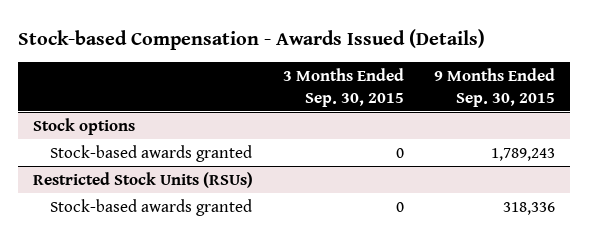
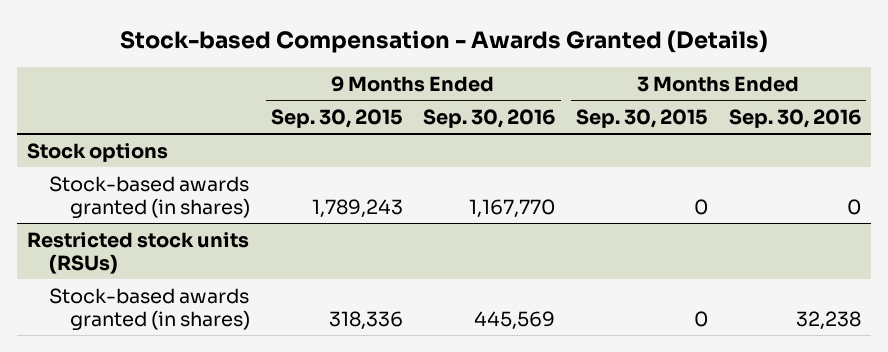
[18,28,486,50] Stock-based Compensation - Awards Issued (Details) -> [120,29,769,53] Stock-based Compensation - Awards Granted (Details)
none -> [423,109,556,129] Sep. 30, 2016
none -> [728,109,861,129] Sep. 30, 2016
[49,144,252,162] Stock-based awards granted -> [48,175,251,219] Stock-based awards granted (in shares)
[33,171,254,188] Restricted Stock Units (RSUs) -> [27,231,250,274] Restricted stock units (RSUs)
[49,198,252,216] Stock-based awards granted -> [48,287,251,331] Stock-based awards granted (in shares)

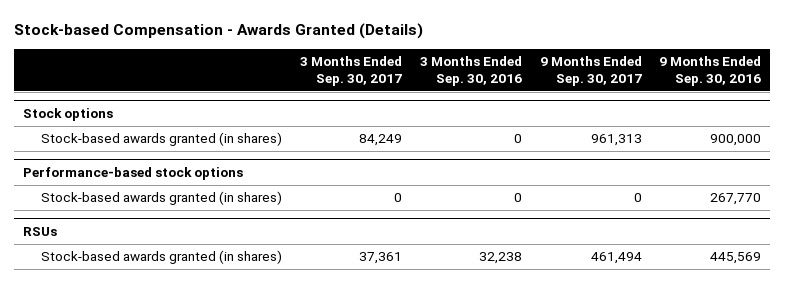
[270,109,403,129] Sep. 30, 2015 -> none
[576,109,709,129] Sep. 30, 2015 -> none
none -> [299,56,402,87] 3 Months Ended Sep. 30, 2017
none -> [539,56,642,87] 9 Months Ended Sep. 30, 2017
[469,198,556,218] 1,167,770 -> [710,134,762,147] 900,000
none -> [23,166,244,180] Performance-based stock options
none -> [40,191,282,206] Stock-based awards granted (in shares)
[27,231,250,274] Restricted stock units (RSUs) -> [23,226,58,236] RSUs

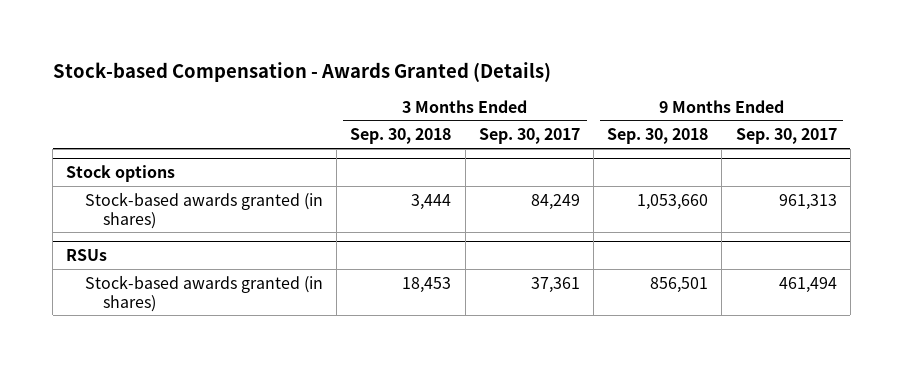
[419,56,522,87] 3 Months Ended Sep. 30, 2016 -> none
[659,56,762,87] 9 Months Ended Sep. 30, 2016 -> none
none -> [350,128,452,145] Sep. 30, 2018
none -> [607,128,709,145] Sep. 30, 2018
[23,166,244,180] Performance-based stock options -> none
[40,191,282,206] Stock-based awards granted (in shares) -> none

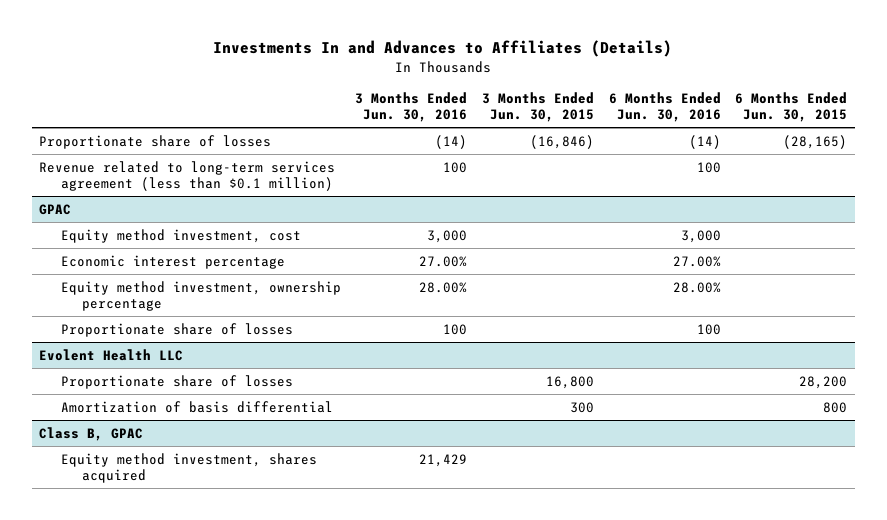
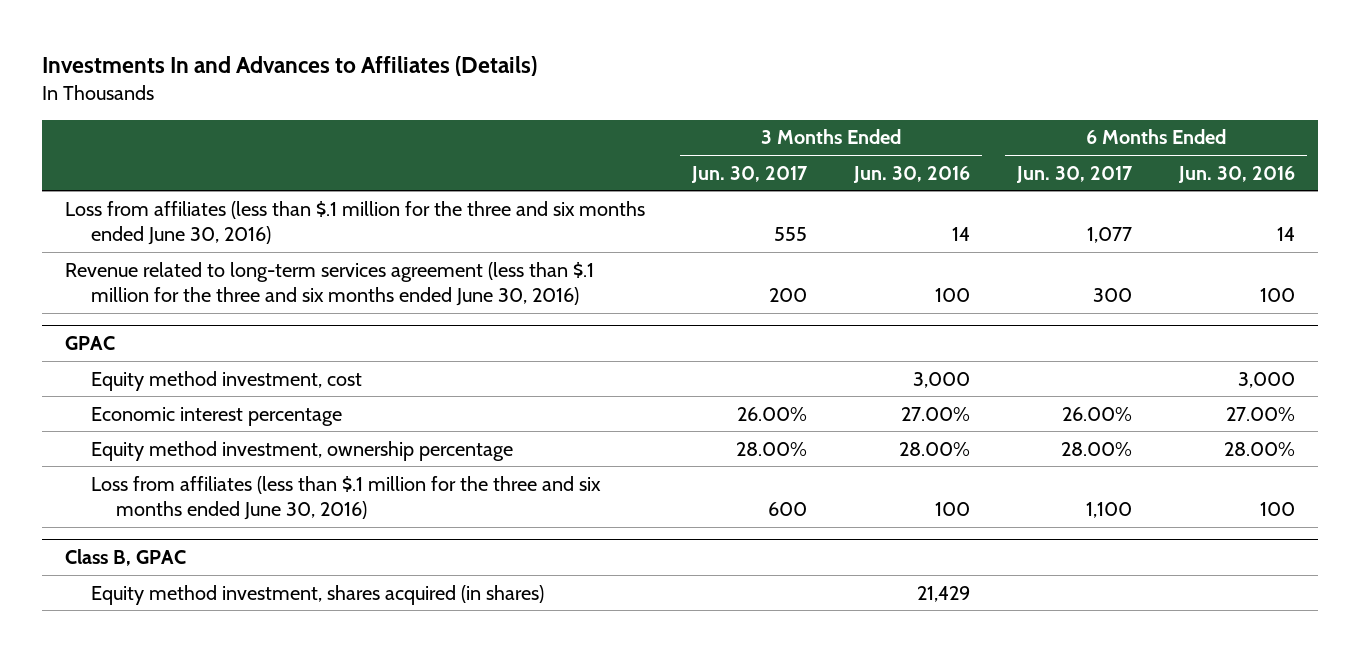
[482,92,595,123] 3 Months Ended Jun. 30, 2015 -> none
[735,92,848,123] 6 Months Ended Jun. 30, 2015 -> none
none -> [691,165,809,183] Jun. 30, 2017
none -> [1016,165,1134,183] Jun. 30, 2017
[39,134,272,149] Proportionate share of losses -> none
none -> [65,200,646,246] Loss from affiliates (less than $.1 million for the three and six months ended June 30, 2016)
[39,160,336,191] Revenue related to long-term services agreement (less than $0.1 million) -> [65,261,595,307] Revenue related to long-term services agreement (less than $.1 million for the three and six months ended June 30, 2016)
[39,348,184,361] Evolent Health LLC -> none
[60,374,293,389] Proportionate share of losses -> none
[60,400,333,413] Amortization of basis differential -> none
[60,322,293,337] Proportionate share of losses -> [90,475,601,521] Loss from affiliates (less than $.1 million for the three and six months ended June 30, 2016)
[60,452,317,483] Equity method investment, shares acquired -> [90,584,544,605] Equity method investment, shares acquired (in shares)

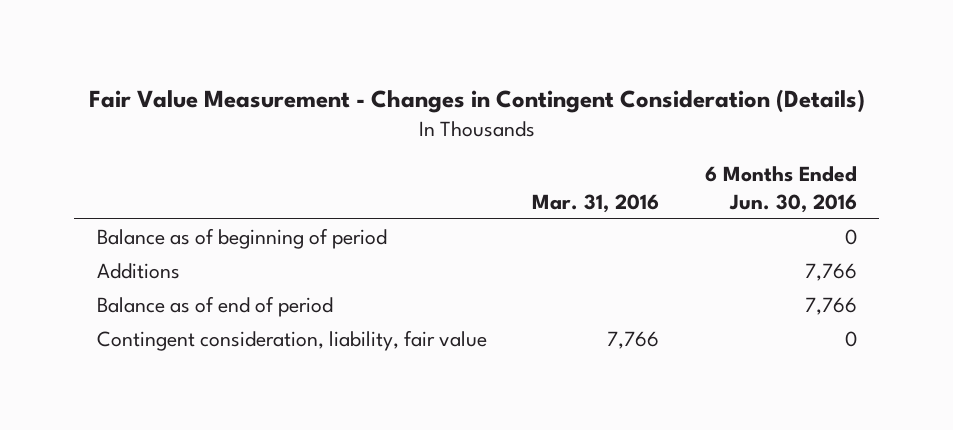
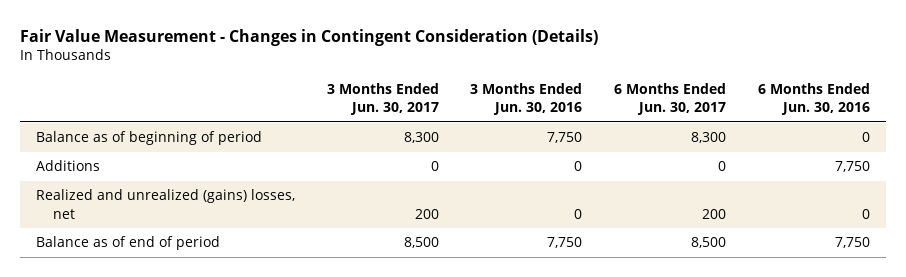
[532,193,660,213] Mar. 31, 2016 -> none
none -> [326,82,439,116] 3 Months Ended Jun. 30, 2017
none -> [470,82,583,116] 3 Months Ended Jun. 30, 2016
none -> [614,82,727,116] 6 Months Ended Jun. 30, 2017
[96,329,487,351] Contingent consideration, liability, fair value -> none
[804,262,857,281] 7,766 -> [835,161,871,173] 7,750
none -> [35,189,295,219] Realized and unrealized (gains) losses, net
[804,296,857,315] 7,766 -> [835,237,871,249] 7,750

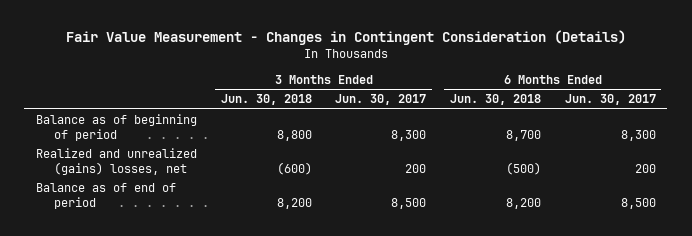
[470,82,583,116] 3 Months Ended Jun. 30, 2016 -> none
[758,82,871,116] 6 Months Ended Jun. 30, 2016 -> none
none -> [220,94,312,106] Jun. 30, 2018
none -> [449,94,541,106] Jun. 30, 2018
[35,160,100,172] Additions -> none

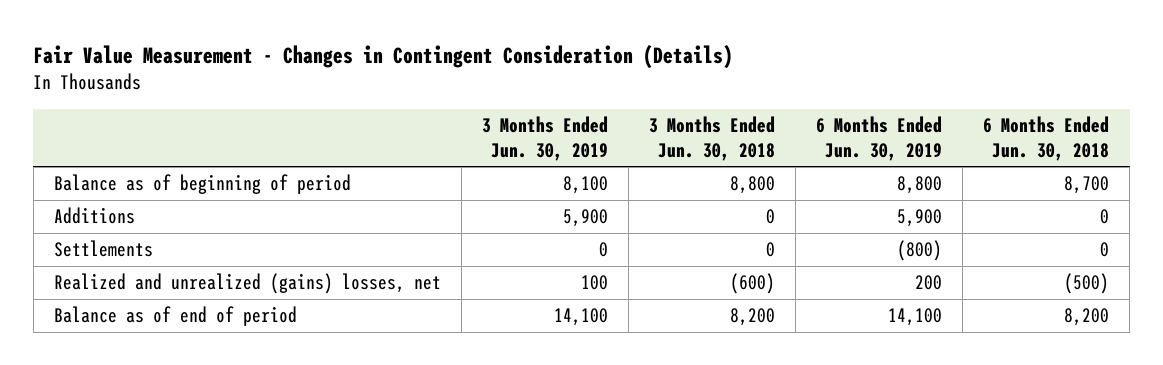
[335,94,427,106] Jun. 30, 2017 -> none
[564,94,656,106] Jun. 30, 2017 -> none
none -> [481,115,608,161] 3 Months Ended Jun. 30, 2019
none -> [816,115,943,161] 6 Months Ended Jun. 30, 2019
none -> [53,207,135,225] Additions
none -> [53,240,153,258] Settlements

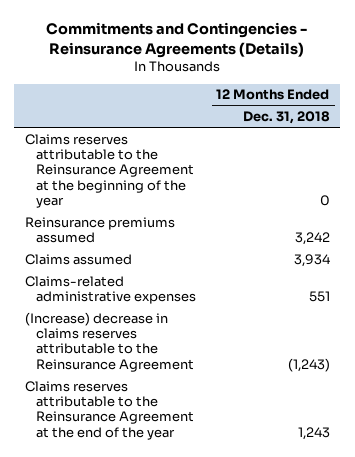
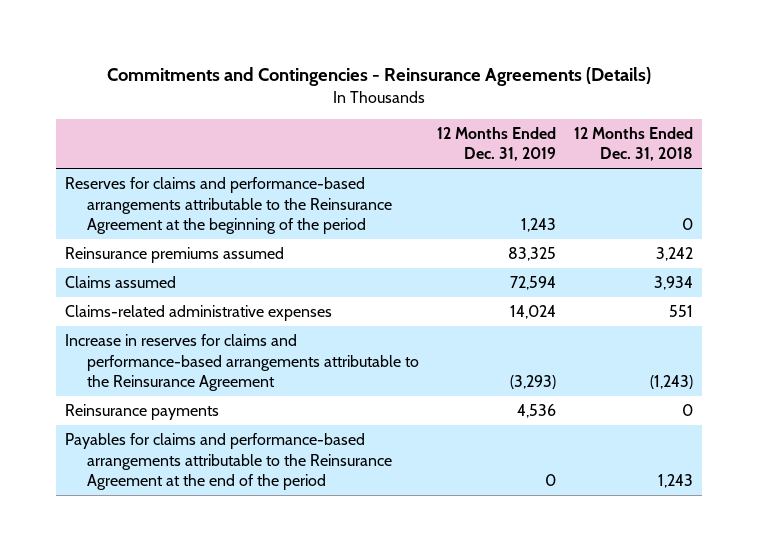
none -> [436,126,556,162] 12 Months Ended Dec. 31, 2019
[24,133,194,209] Claims reserves attributable to the Reinsurance Agreement at the beginning of the year -> [64,177,392,235] Reserves for claims and performance-based arrangements attributable to the Reinsurance Agreement at the beginning of the period
[24,311,194,372] (Increase) decrease in claims reserves attributable to the Reinsurance Agreement -> [64,334,419,392] Increase in reserves for claims and performance-based arrangements attributable to the Reinsurance Agreement
none -> [64,404,219,421] Reinsurance payments
[24,380,194,440] Claims reserves attributable to the Reinsurance Agreement at the end of the year -> [64,433,392,491] Payables for claims and performance-based arrangements attributable to the Reinsurance Agreement at the end of the period

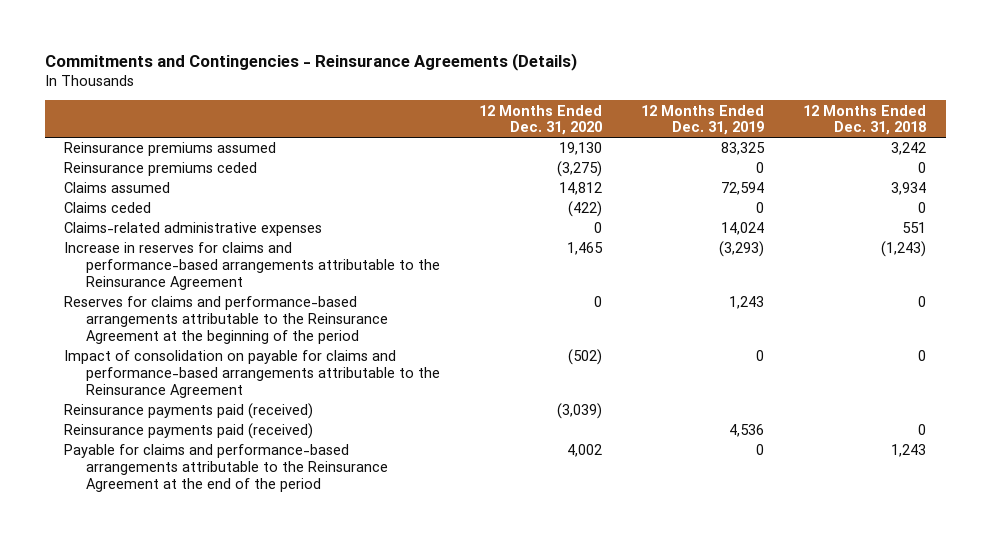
none -> [479,104,603,136] 12 Months Ended Dec. 31, 2020
none -> [64,162,258,177] Reinsurance premiums ceded
none -> [64,202,152,214] Claims ceded
[64,177,392,235] Reserves for claims and performance-based arrangements attributable to the Reinsurance Agreement at the beginning of the period -> [64,296,388,344] Reserves for claims and performance-based arrangements attributable to the Reinsurance Agreement at the beginning of the period
none -> [64,350,440,398] Impact of consolidation on payable for claims and performance-based arrangements attributable to the Reinsurance Agreement
none -> [64,403,314,420] Reinsurance payments paid (received)
[64,404,219,421] Reinsurance payments -> [64,423,314,440] Reinsurance payments paid (received)
[64,433,392,491] Payables for claims and performance-based arrangements attributable to the Reinsurance Agreement at the end of the period -> [64,444,388,492] Payable for claims and performance-based arrangements attributable to the Reinsurance Agreement at the end of the period

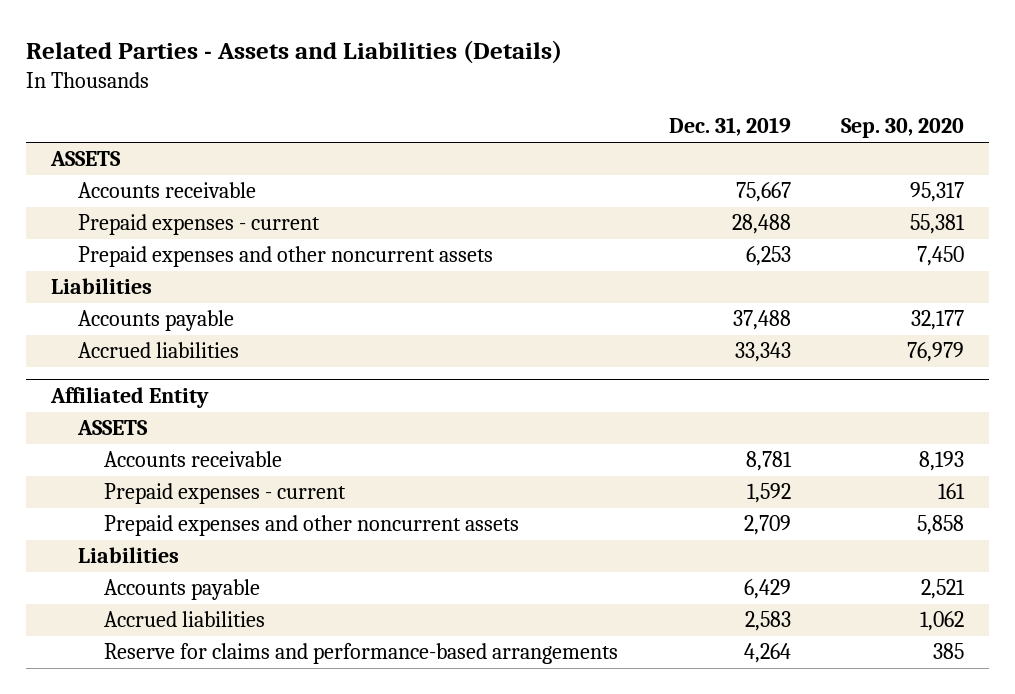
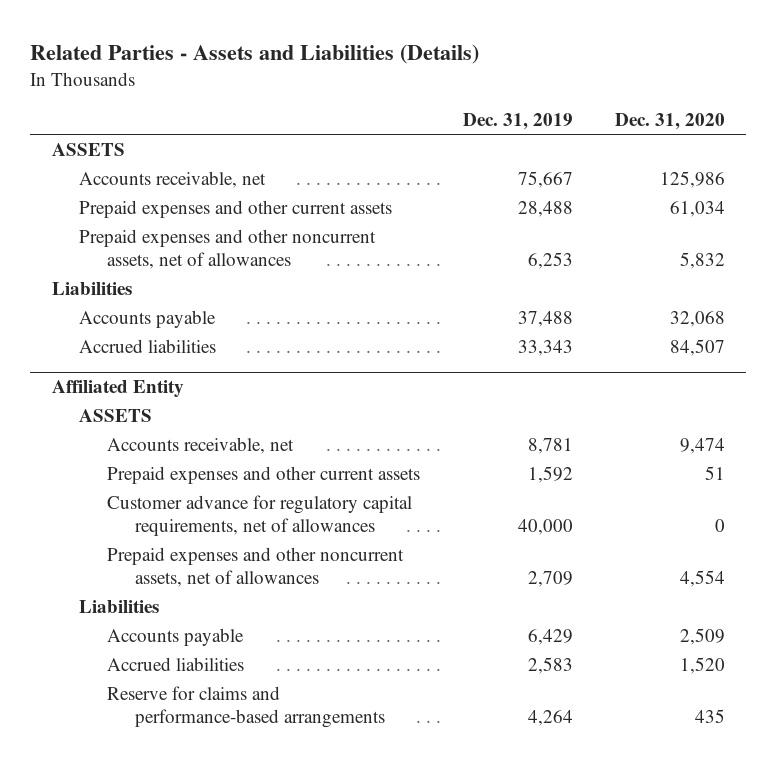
[840,118,964,139] Sep. 30, 2020 -> none
none -> [615,113,726,131] Dec. 31, 2020
[77,182,256,199] Accounts receivable -> [79,170,267,188] Accounts receivable, net
[77,214,320,236] Prepaid expenses - current -> [79,199,393,218] Prepaid expenses and other current assets
[77,246,493,268] Prepaid expenses and other noncurrent assets -> [79,228,377,269] Prepaid expenses and other noncurrent assets, net of allowances
[104,451,283,468] Accounts receivable -> [107,436,295,454] Accounts receivable, net
[104,483,347,505] Prepaid expenses - current -> [107,465,421,484] Prepaid expenses and other current assets
none -> [107,494,413,536] Customer advance for regulatory capital requirements, net of allowances
[104,515,520,537] Prepaid expenses and other noncurrent assets -> [107,546,405,587] Prepaid expenses and other noncurrent assets, net of allowances

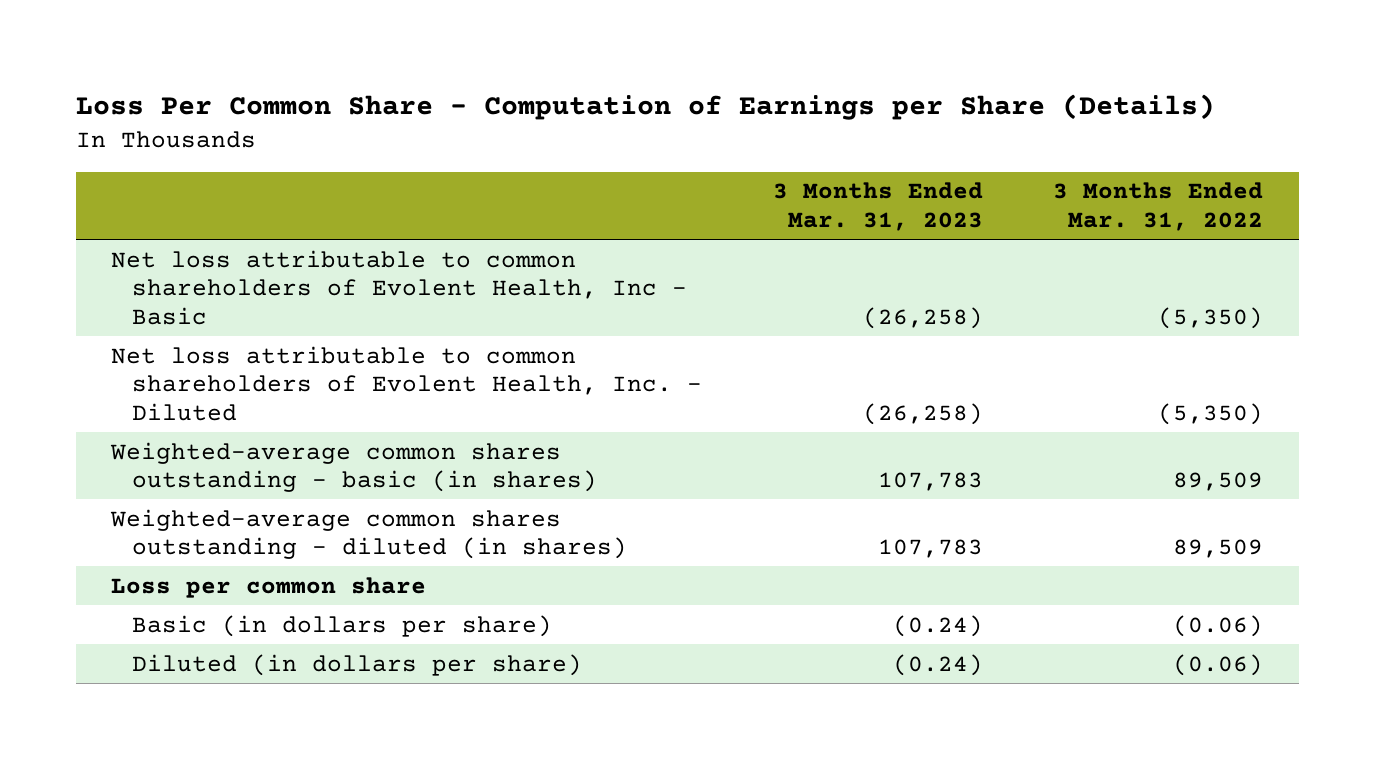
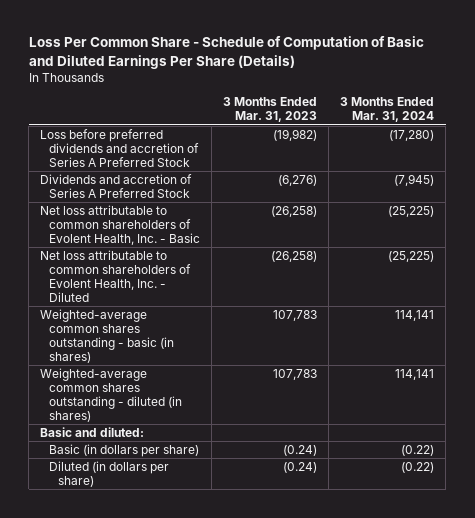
[75,94,1215,121] Loss Per Common Share - Computation of Earnings per Share (Details) -> [28,36,424,69] Loss Per Common Share - Schedule of Computation of Basic and Diluted Earnings Per Share (Details)
[1053,182,1264,232] 3 Months Ended Mar. 31, 2022 -> none
none -> [340,97,435,123] 3 Months Ended Mar. 31, 2024
none -> [40,128,200,167] Loss before preferred dividends and accretion of Series A Preferred Stock
none -> [40,173,193,198] Dividends and accretion of Series A Preferred Stock
[111,249,688,325] Net loss attributable to common shareholders of Evolent Health, Inc - Basic -> [40,204,201,245] Net loss attributable to common shareholders of Evolent Health, Inc. - Basic
[111,576,427,598] Loss per common share -> [40,426,145,437] Basic and diluted:

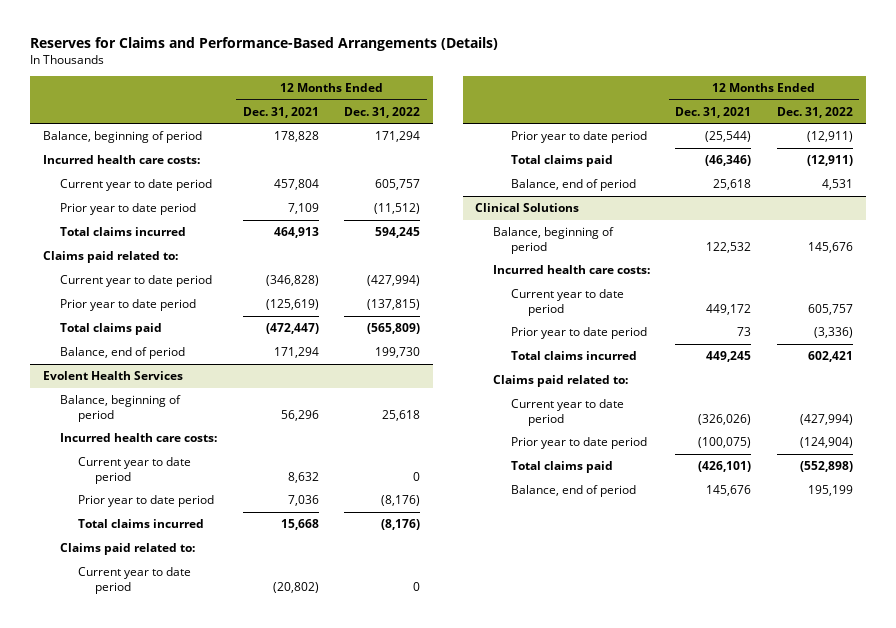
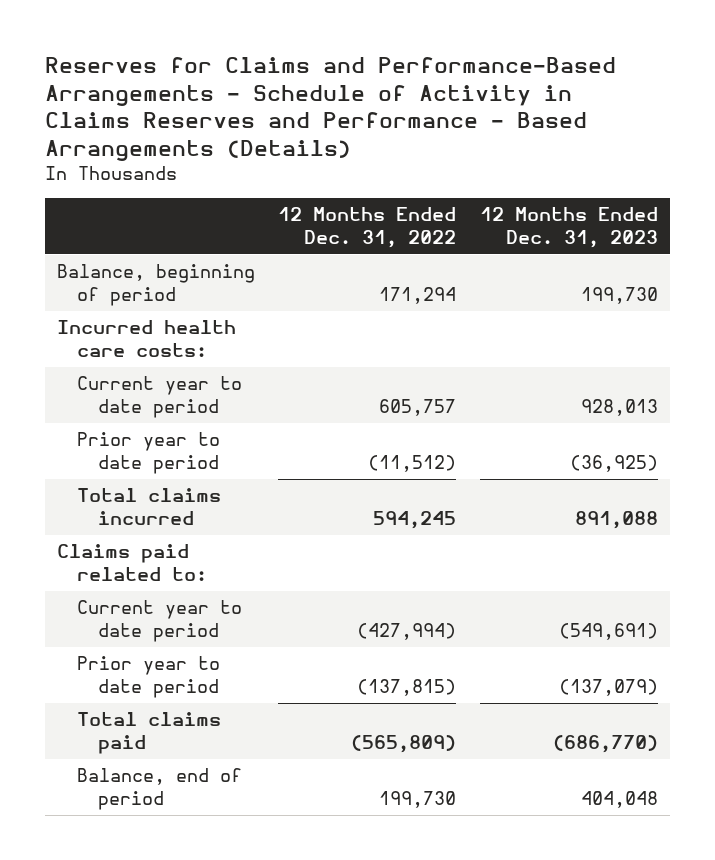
[29,37,498,52] Reserves for Claims and Performance-Based Arrangements (Details) -> [45,56,617,162] Reserves for Claims and Performance-Based Arrangements - Schedule of Activity in Claims Reserves and Performance - Based Arrangements (Details)
[242,106,319,118] Dec. 31, 2021 -> none
none -> [480,207,659,249] 12 Months Ended Dec. 31, 2023
[42,371,183,381] Evolent Health Services -> none
[60,395,182,422] Balance, beginning of period -> none
[60,433,218,443] Incurred health care costs: -> none
[77,457,191,484] Current year to date period -> none
[77,495,214,508] Prior year to date period -> none
[77,519,204,529] Total claims incurred -> none
[60,543,196,556] Claims paid related to: -> none
[77,567,191,594] Current year to date period -> none
[510,131,647,144] Prior year to date period -> none
[510,155,613,168] Total claims paid -> none
[510,179,636,192] Balance, end of period -> none
[475,203,580,213] Clinical Solutions -> none
[492,227,614,254] Balance, beginning of period -> none
[492,265,650,275] Incurred health care costs: -> none
[510,289,624,316] Current year to date period -> none
[510,327,647,340] Prior year to date period -> none
[510,351,637,361] Total claims incurred -> none
[492,375,628,388] Claims paid related to: -> none
[510,399,624,426] Current year to date period -> none
[510,437,647,450] Prior year to date period -> none
[510,461,613,474] Total claims paid -> none
[510,485,636,498] Balance, end of period -> none

